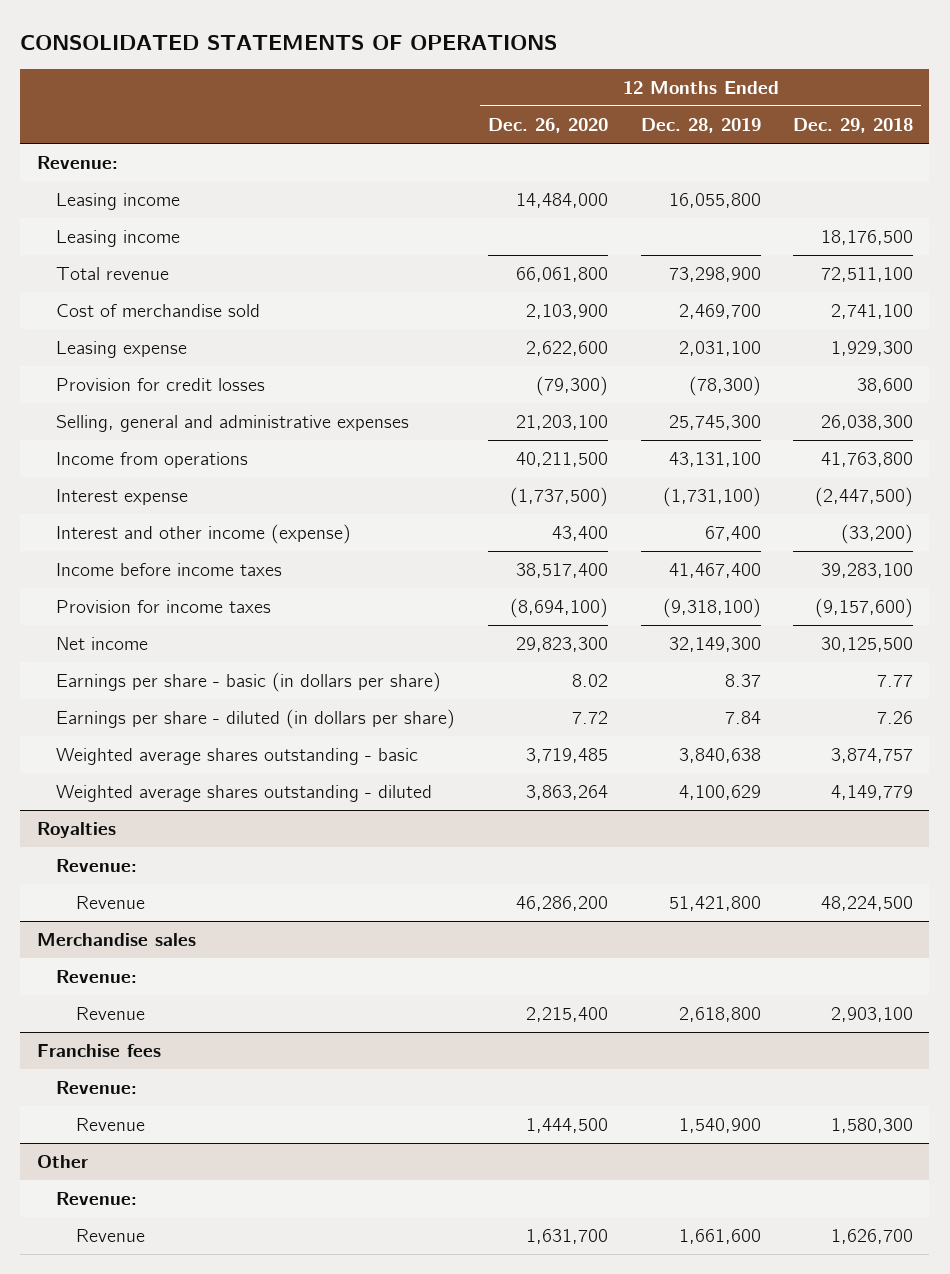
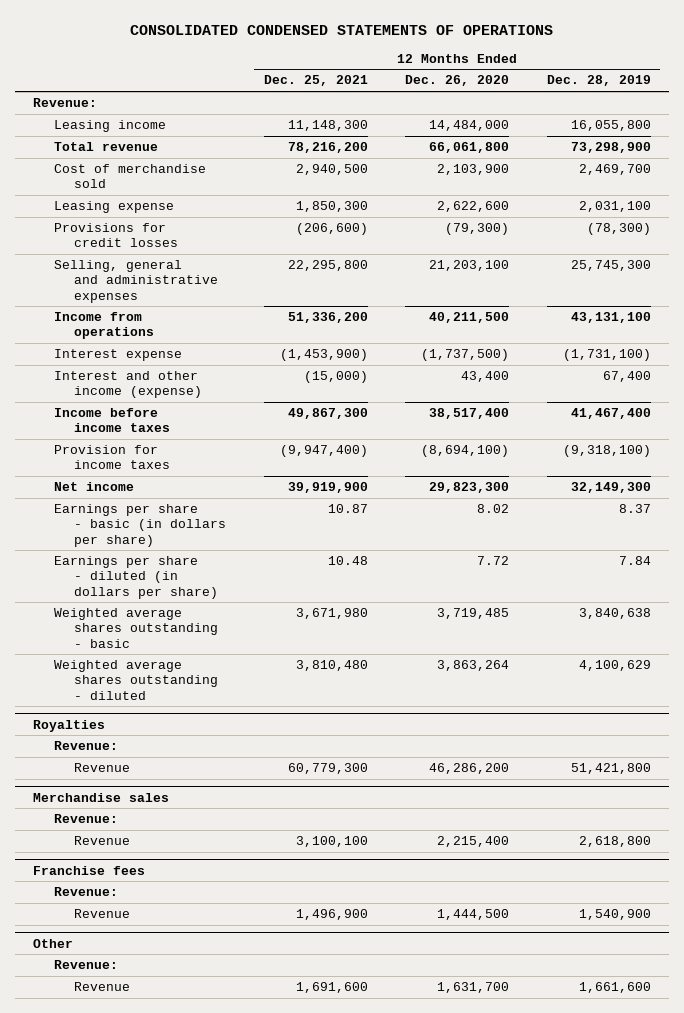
[20,34,558,50] CONSOLIDATED STATEMENTS OF OPERATIONS -> [130,24,554,35] CONSOLIDATED CONDENSED STATEMENTS OF OPERATIONS
[793,118,914,134] Dec. 29, 2018 -> none
none -> [263,75,368,87] Dec. 25, 2021
[56,230,181,248] Leasing income -> none
[56,378,266,392] Provision for credit losses -> [53,223,179,248] Provisions for credit losses

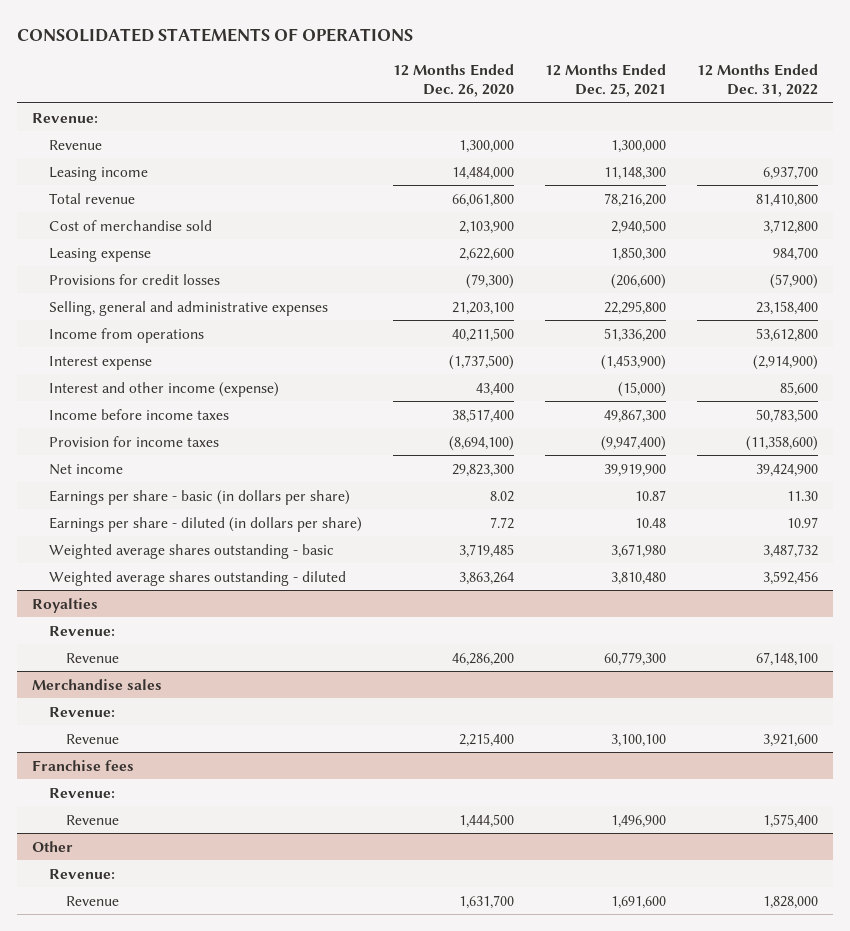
[130,24,554,35] CONSOLIDATED CONDENSED STATEMENTS OF OPERATIONS -> [16,27,413,42] CONSOLIDATED STATEMENTS OF OPERATIONS
[546,75,651,87] Dec. 28, 2019 -> none
none -> [696,63,818,97] 12 Months Ended Dec. 31, 2022
none -> [49,139,103,150] Revenue

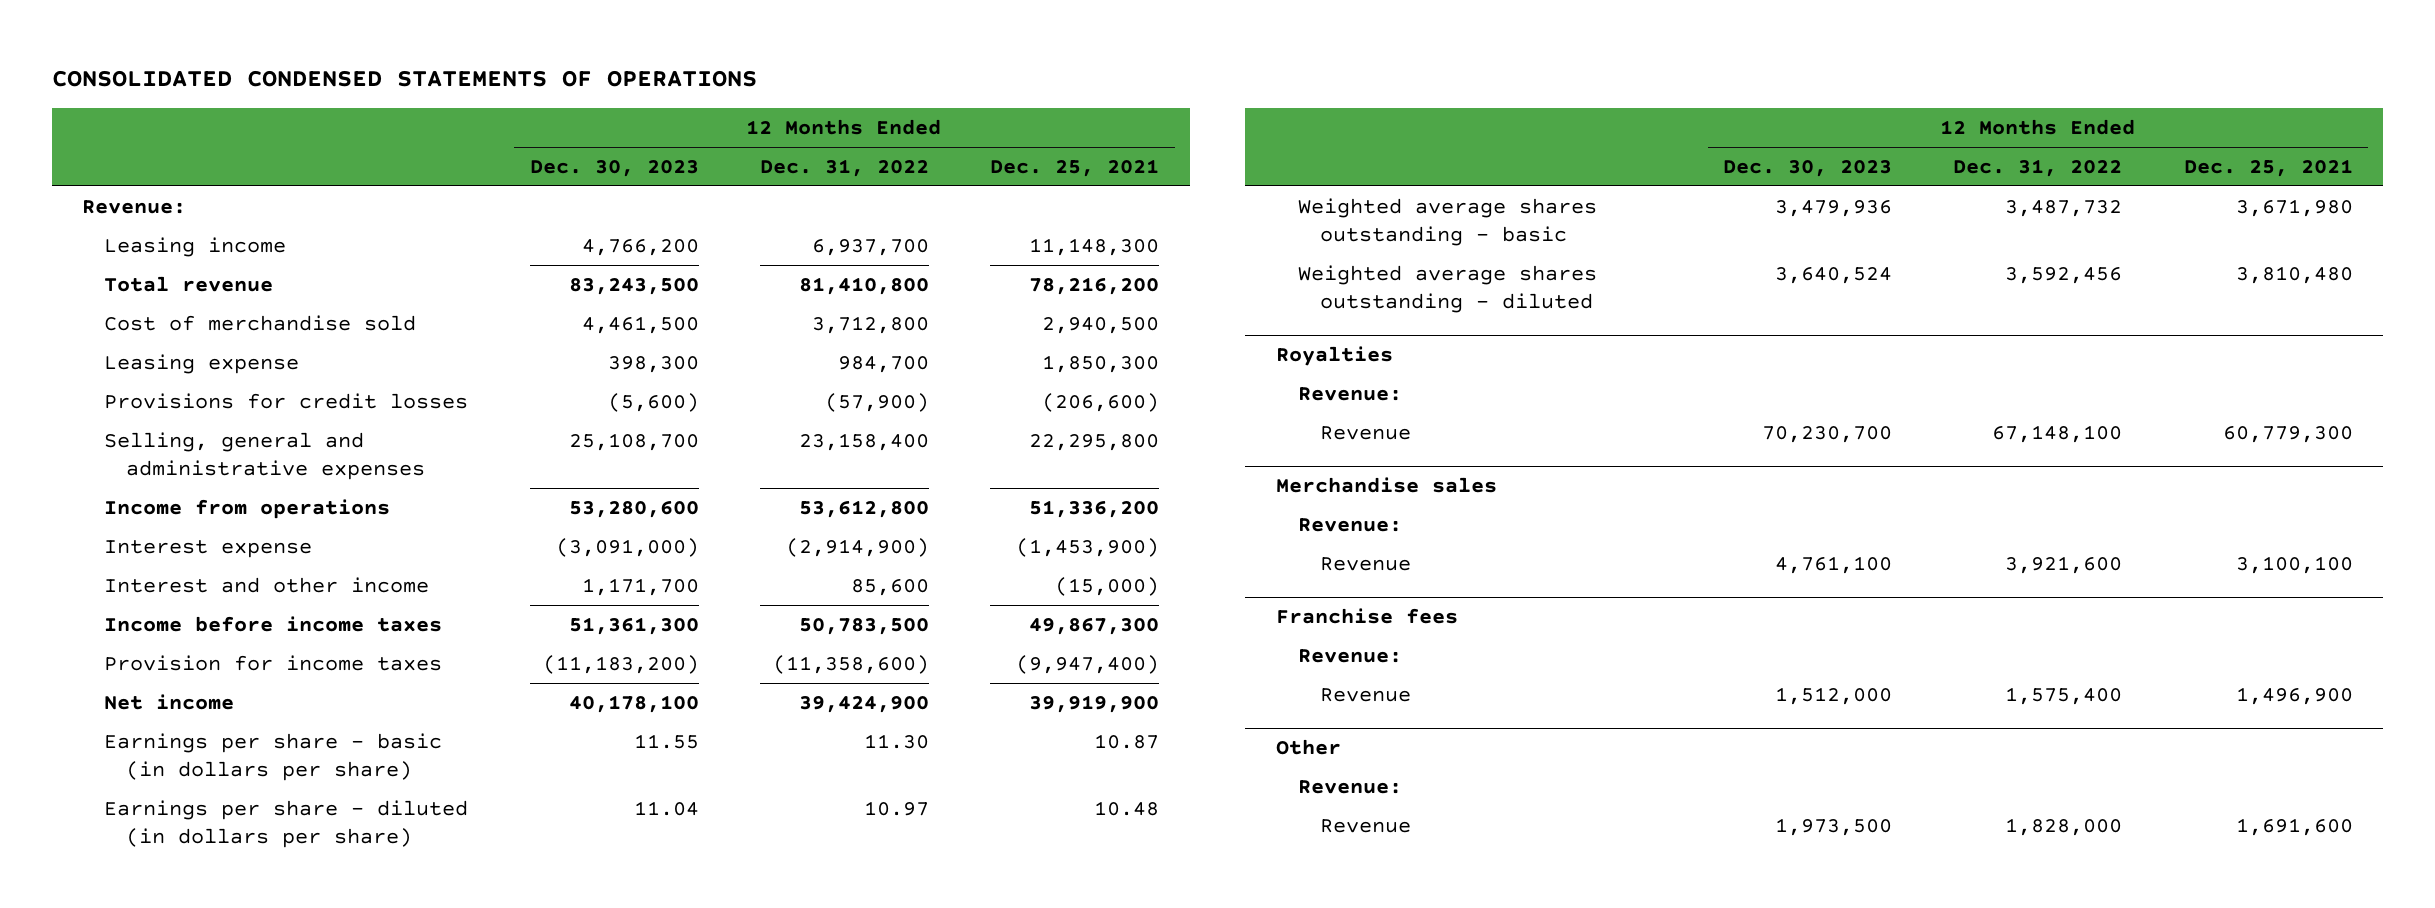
[16,27,413,42] CONSOLIDATED STATEMENTS OF OPERATIONS -> [51,70,757,88] CONSOLIDATED CONDENSED STATEMENTS OF OPERATIONS
[393,63,515,97] 12 Months Ended Dec. 26, 2020 -> none
none -> [529,160,699,178] Dec. 30, 2023
[49,139,103,150] Revenue -> none
[49,381,280,397] Interest and other income (expense) -> [104,576,430,593] Interest and other income

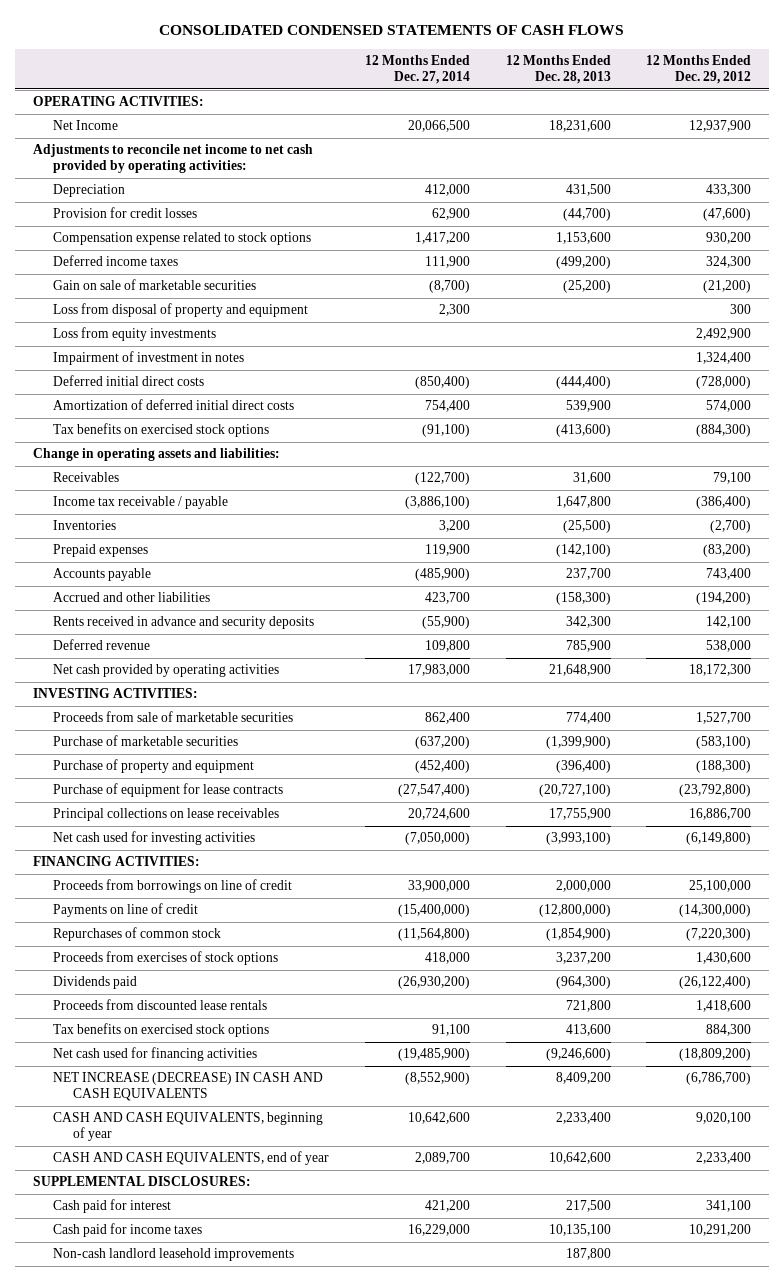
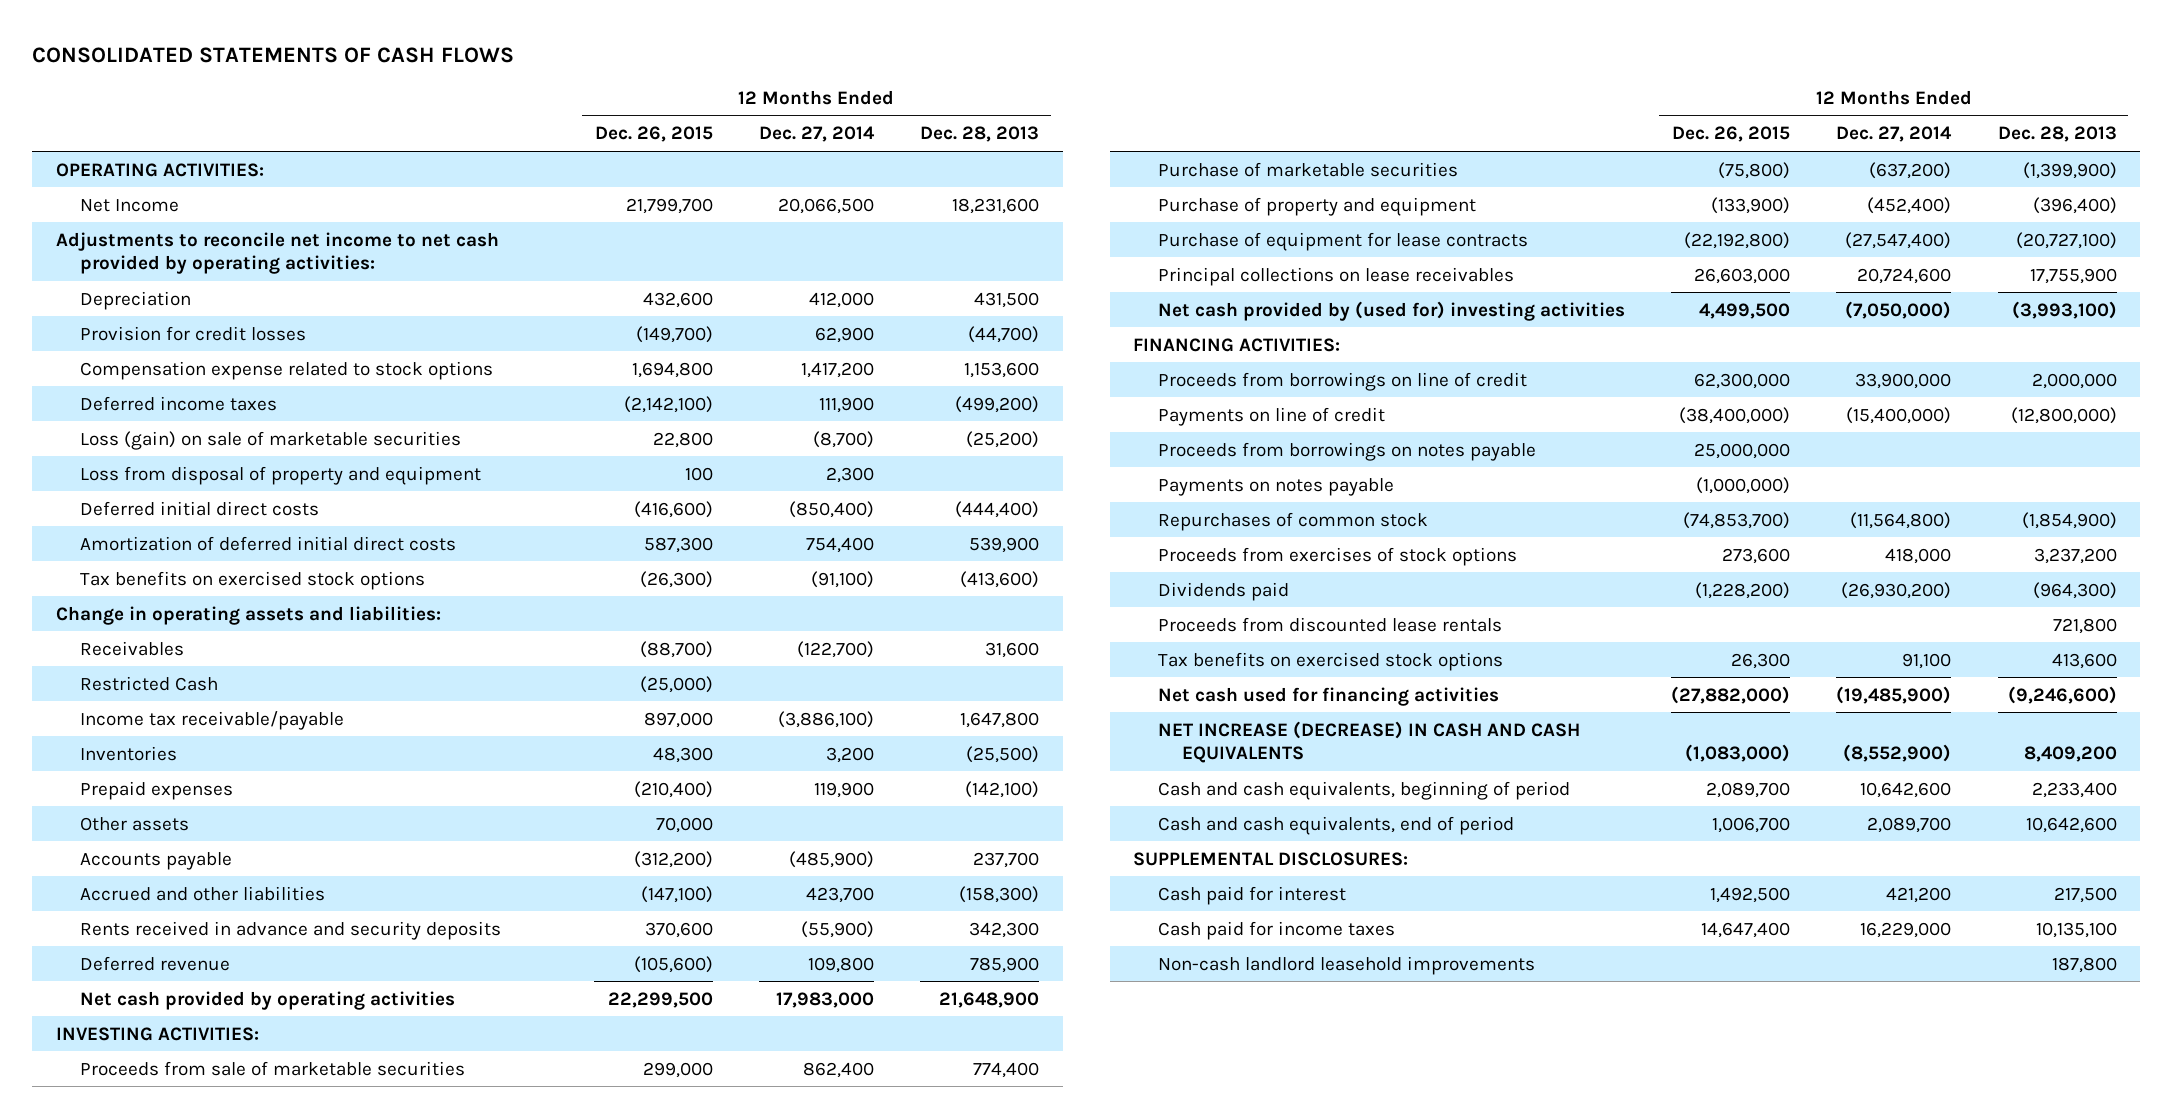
[159,25,625,36] CONSOLIDATED CONDENSED STATEMENTS OF CASH FLOWS -> [32,46,515,63] CONSOLIDATED STATEMENTS OF CASH FLOWS
[646,55,752,84] 12 Months Ended Dec. 29, 2012 -> none
none -> [594,126,713,143] Dec. 26, 2015
[52,279,256,291] Gain on sale of marketable securities -> [80,430,462,450] Loss (gain) on sale of marketable securities
[52,327,216,342] Loss from equity investments -> none
[52,351,244,366] Impairment of investment in notes -> none
none -> [80,675,219,691] Restricted Cash
[52,496,228,510] Income tax receivable / payable -> [80,710,345,730] Income tax receivable/payable
none -> [80,816,190,831] Other assets
[52,831,255,846] Net cash used for investing activities -> [1157,300,1625,321] Net cash provided by (used for) investing activities
none -> [1157,441,1536,461] Proceeds from borrowings on notes payable
none -> [1157,477,1394,496] Payments on notes payable
[52,1112,323,1142] CASH AND CASH EQUIVALENTS, beginning of year -> [1157,780,1570,800] Cash and cash equivalents, beginning of period
[52,1151,329,1166] CASH AND CASH EQUIVALENTS, end of year -> [1157,815,1514,835] Cash and cash equivalents, end of period

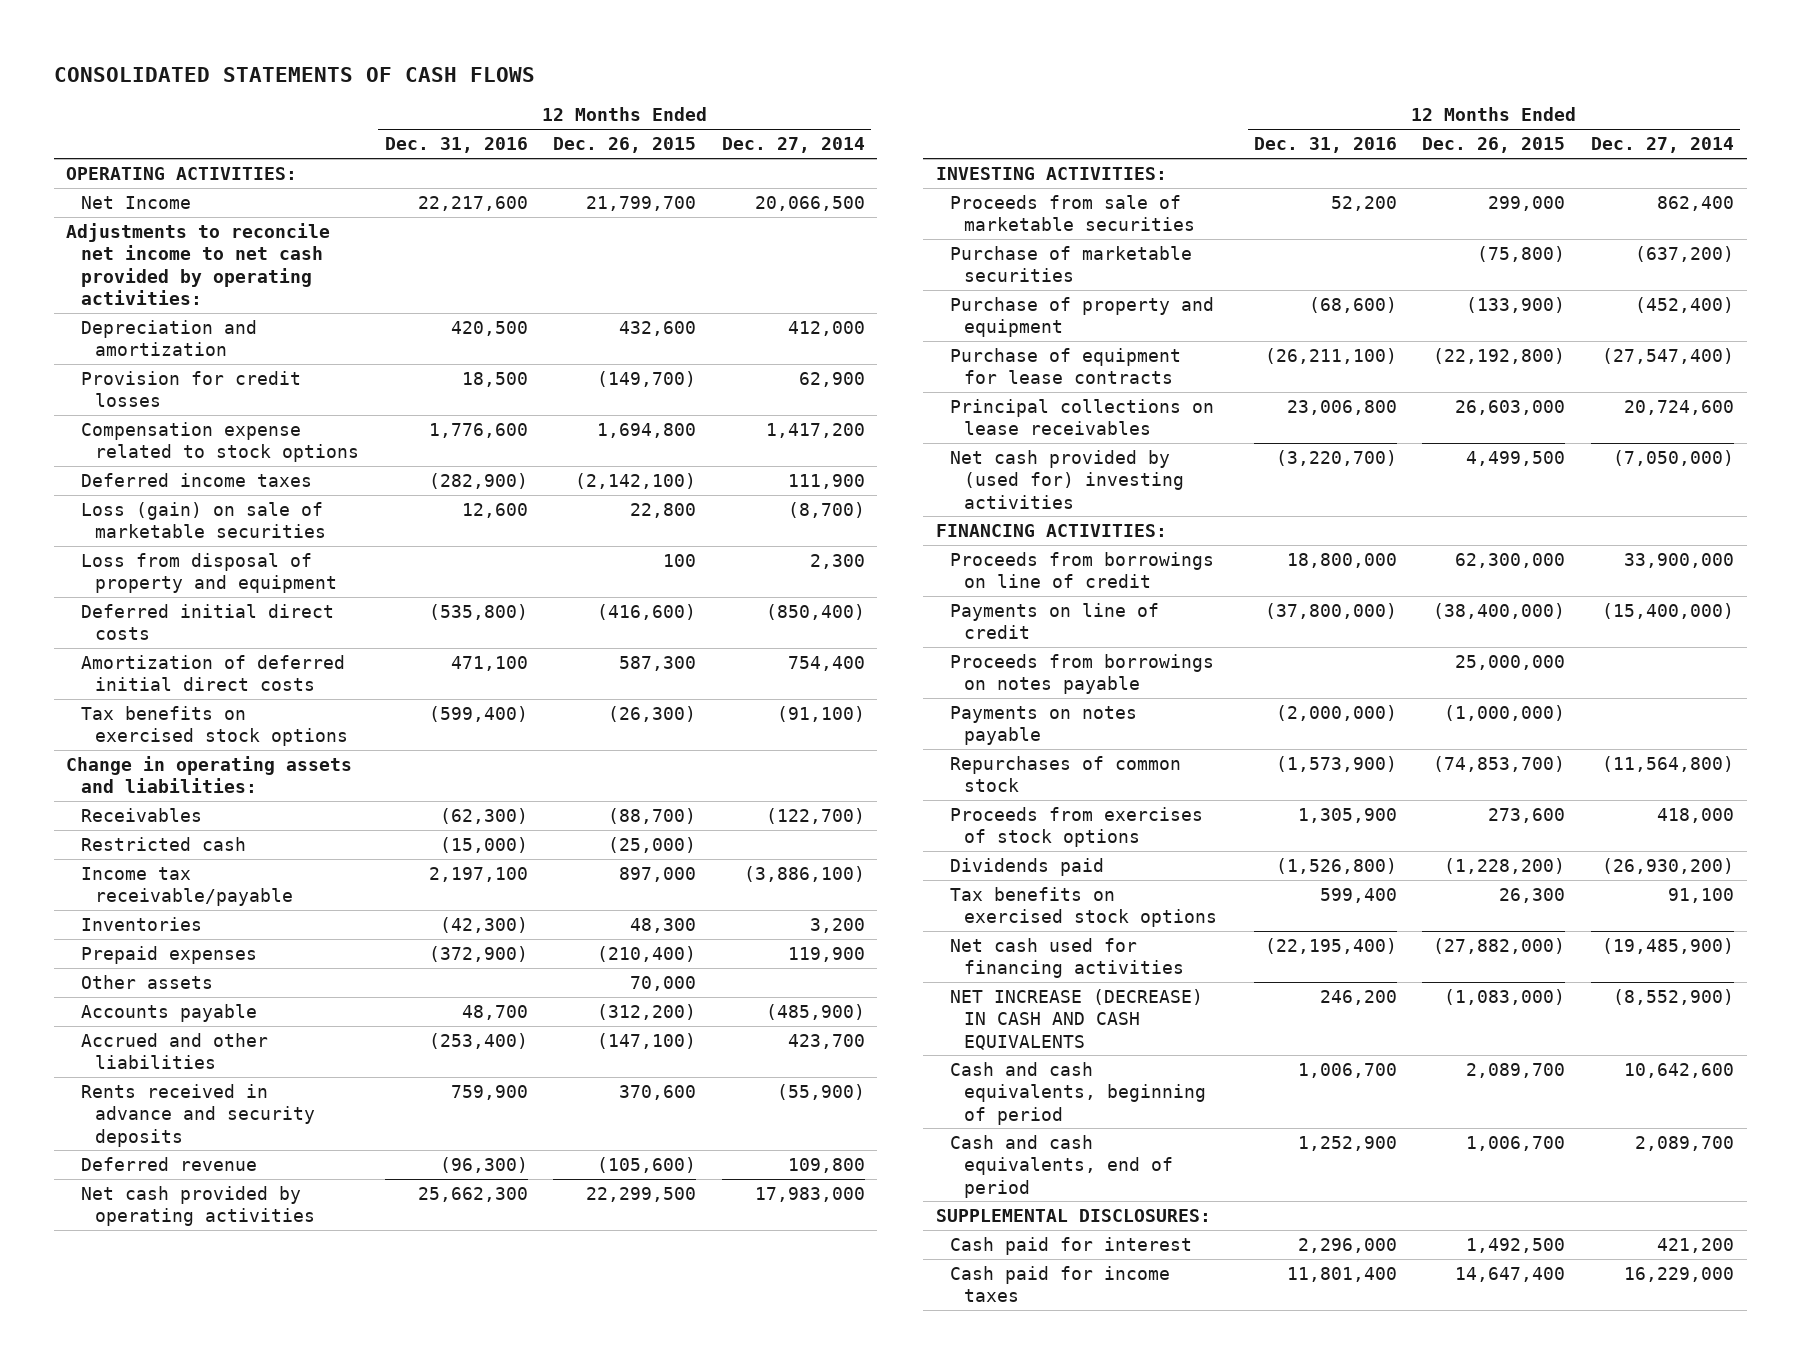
[920,126,1040,143] Dec. 28, 2013 -> none
none -> [384,137,528,154] Dec. 31, 2016
[80,290,192,310] Depreciation -> [80,320,257,357] Depreciation and amortization
[80,675,219,691] Restricted Cash -> [80,837,246,852] Restricted cash
[1157,616,1502,632] Proceeds from discounted lease rentals -> none
[1157,955,1535,975] Non-cash landlord leasehold improvements -> none

